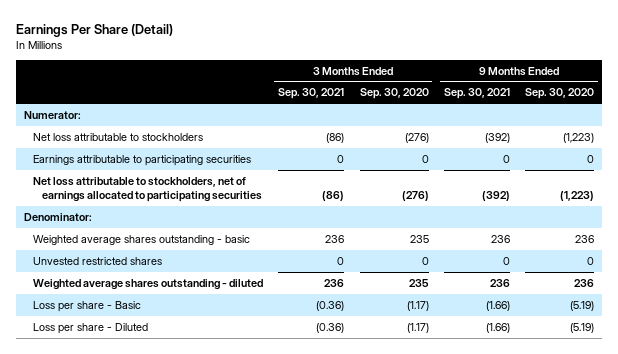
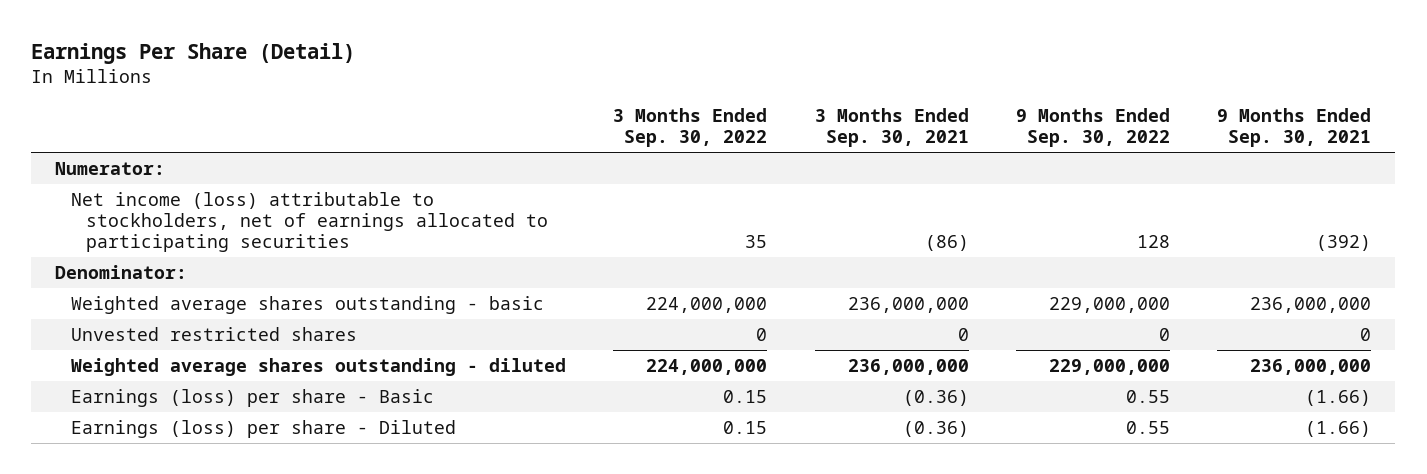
[359,88,429,100] Sep. 30, 2020 -> none
[525,88,595,100] Sep. 30, 2020 -> none
none -> [613,108,768,148] 3 Months Ended Sep. 30, 2022
none -> [1015,108,1170,148] 9 Months Ended Sep. 30, 2022
[32,132,203,141] Net loss attributable to stockholders -> none
[32,154,251,166] Earnings attributable to participating securities -> none
[32,176,262,203] Net loss attributable to stockholders, net of earnings allocated to participating securities -> [70,191,549,252] Net income (loss) attributable to stockholders, net of earnings allocated to participating securities
[325,234,345,243] 236 -> [847,296,969,313] 236,000,000
[490,234,510,243] 236 -> [1250,296,1372,313] 236,000,000
[324,278,345,287] 236 -> [847,358,969,375] 236,000,000
[489,278,510,287] 236 -> [1250,358,1372,375] 236,000,000
[32,300,141,312] Loss per share - Basic -> [70,388,434,407] Earnings (loss) per share - Basic
[32,322,148,334] Loss per share - Diluted -> [70,419,456,438] Earnings (loss) per share - Diluted

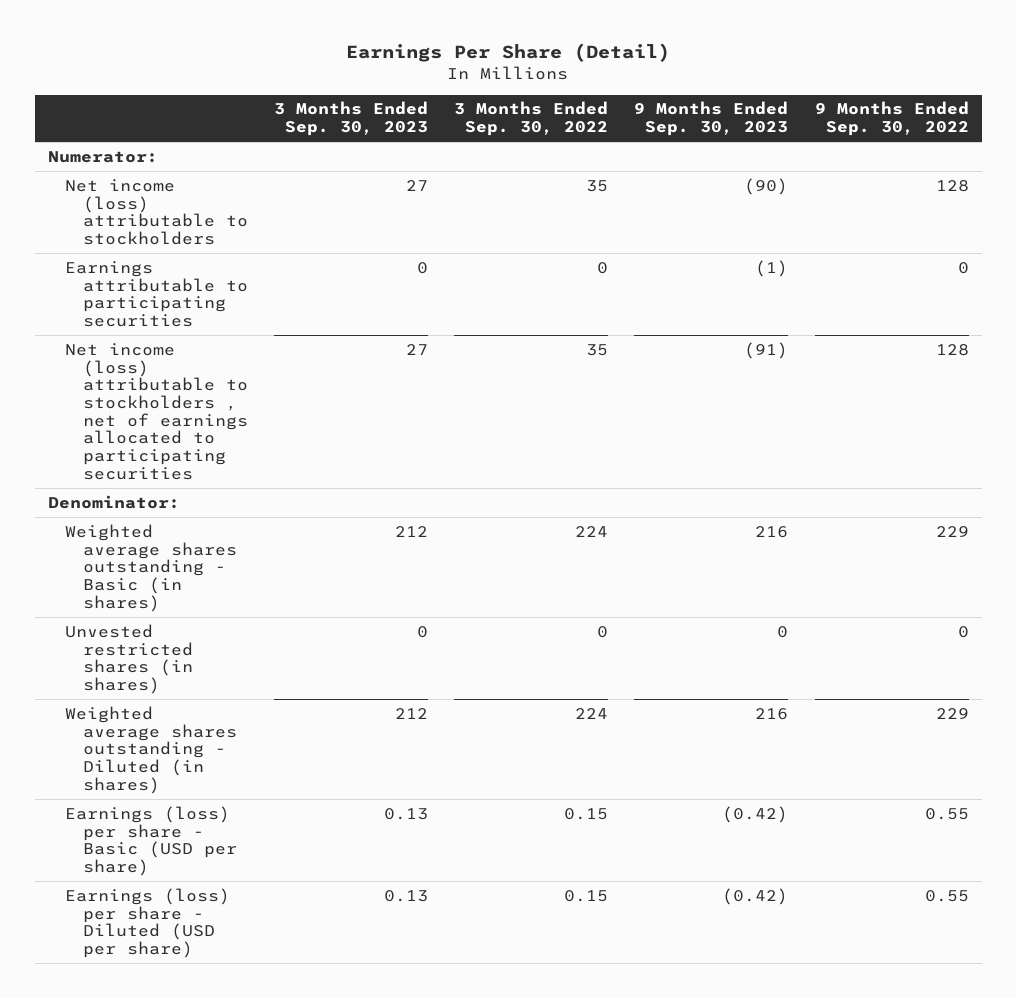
[814,108,969,148] 3 Months Ended Sep. 30, 2021 -> none
[1217,108,1372,148] 9 Months Ended Sep. 30, 2021 -> none
none -> [274,101,429,137] 3 Months Ended Sep. 30, 2023
none -> [634,101,789,137] 9 Months Ended Sep. 30, 2023
none -> [65,178,249,245] Net income (loss) attributable to stockholders
none -> [65,260,249,327] Earnings attributable to participating securities
[70,191,549,252] Net income (loss) attributable to stockholders, net of earnings allocated to participating securities -> [65,342,249,480] Net income (loss) attributable to stockholders , net of earnings allocated to participating securities
[70,295,544,314] Weighted average shares outstanding - basic -> [65,523,238,612] Weighted average shares outstanding - Basic (in shares)
[646,296,768,313] 224,000,000 -> [575,525,609,537] 224
[1048,296,1170,313] 229,000,000 -> [935,525,969,537] 229
[70,326,357,341] Unvested restricted shares -> [65,623,194,694] Unvested restricted shares (in shares)
[70,357,566,376] Weighted average shares outstanding - diluted -> [65,705,238,794] Weighted average shares outstanding - Diluted (in shares)
[646,358,768,375] 224,000,000 -> [575,707,609,719] 224
[1048,358,1170,375] 229,000,000 -> [935,707,969,719] 229
[70,388,434,407] Earnings (loss) per share - Basic -> [65,805,238,876] Earnings (loss) per share - Basic (USD per share)
[70,419,456,438] Earnings (loss) per share - Diluted -> [65,887,231,958] Earnings (loss) per share - Diluted (USD per share)

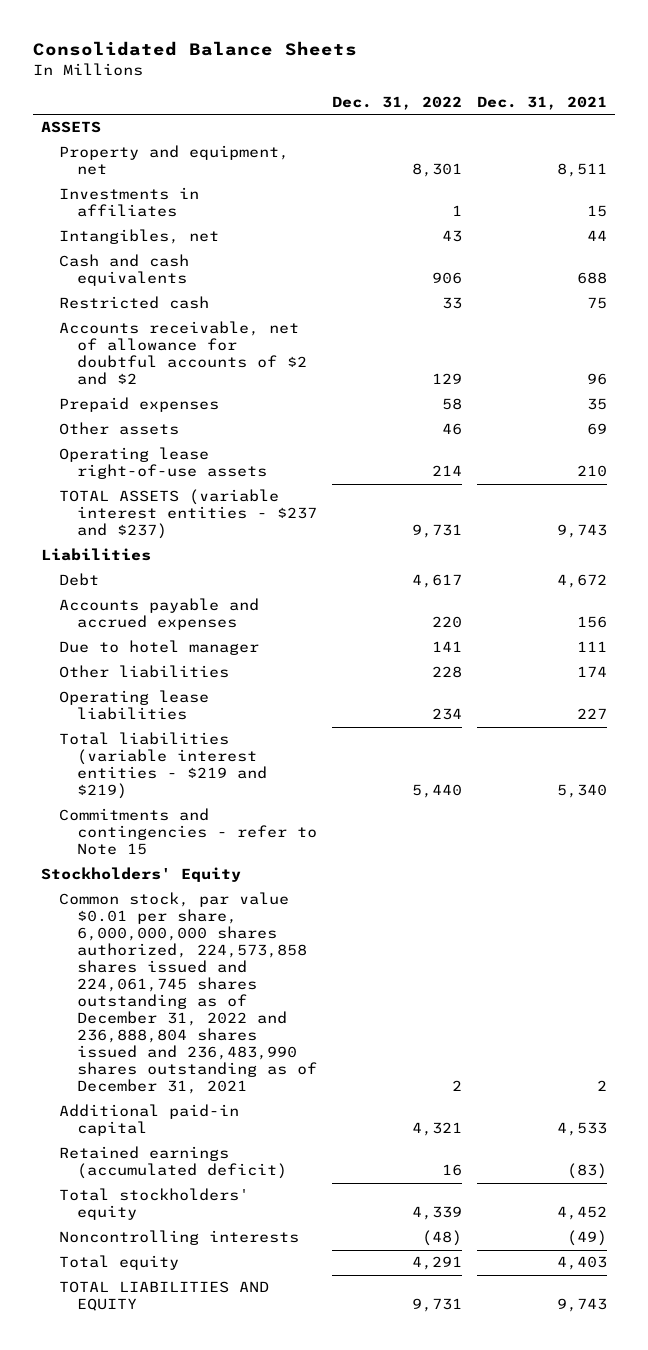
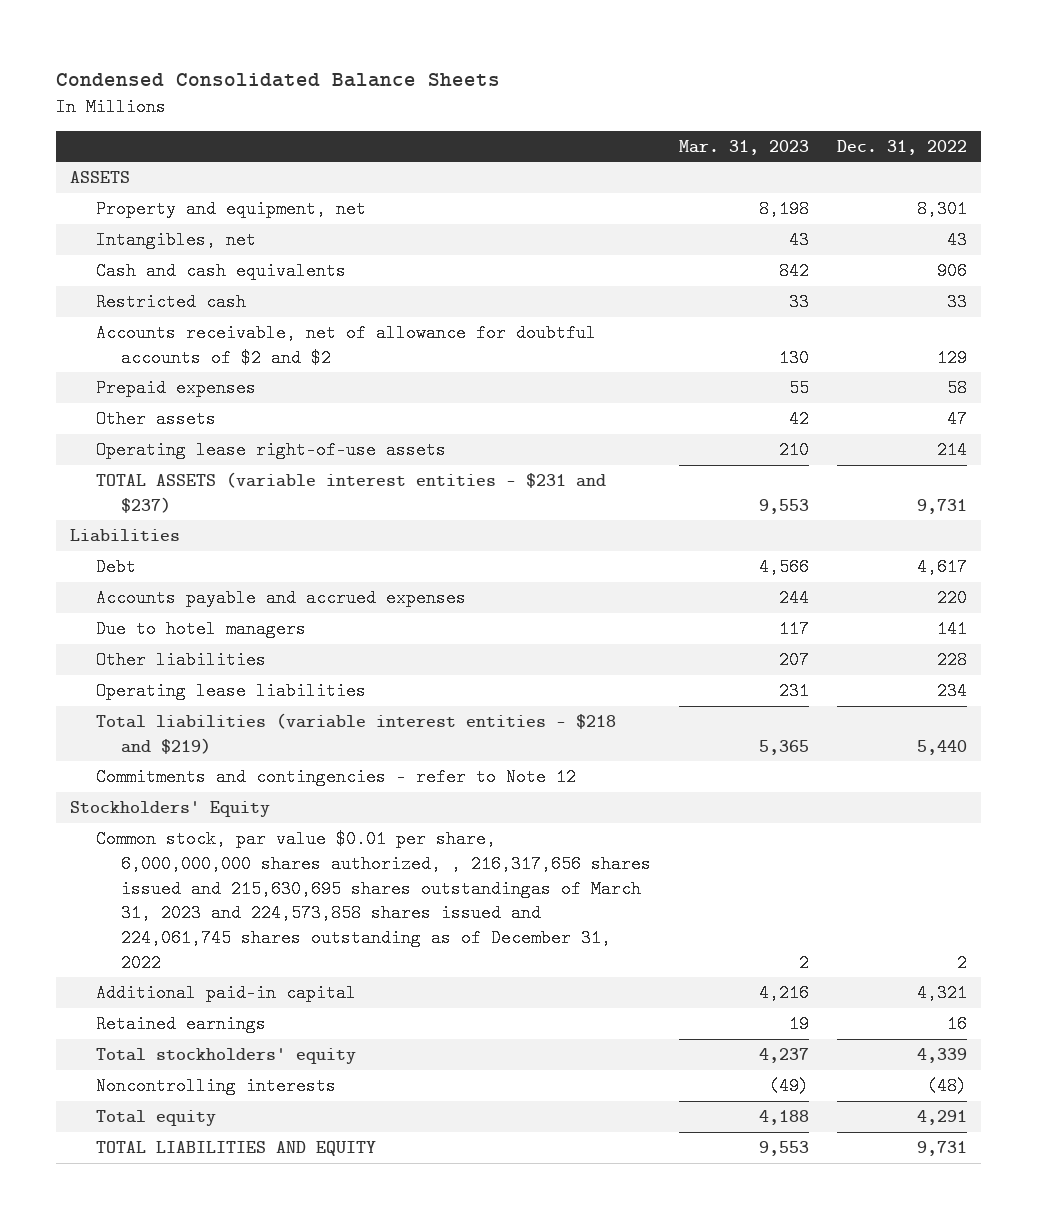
[32,41,357,57] Consolidated Balance Sheets -> [55,72,500,87] Condensed Consolidated Balance Sheets
[477,95,608,110] Dec. 31, 2021 -> none
none -> [679,139,810,155] Mar. 31, 2023
[58,187,199,218] Investments in affiliates -> none
[442,423,463,436] 46 -> [947,410,968,429] 47
[58,489,317,540] TOTAL ASSETS (variable interest entities - $237 and $237) -> [95,472,606,513] TOTAL ASSETS (variable interest entities - $231 and $237)
[58,640,259,656] Due to hotel manager -> [95,620,306,639] Due to hotel managers
[58,732,267,800] Total liabilities (variable interest entities - $219 and $219) -> [95,713,616,754] Total liabilities (variable interest entities - $218 and $219)
[58,808,317,856] Commitments and contingencies - refer to Note 15 -> [95,768,576,787] Commitments and contingencies - refer to Note 12
[58,892,317,1095] Common stock, par value $0.01 per share, 6,000,000,000 shares authorized, 224,573,858 shares issued and 224,061,745 shares outstanding as of December 31, 2022 and 236,888,804 shares issued and 236,483,990 shares outstanding as of December 31, 2021 -> [95,830,652,972] Common stock, par value $0.01 per share, 6,000,000,000 shares authorized, , 216,317,656 shares issued and 215,630,695 shares outstandingas of March 31, 2023 and 224,573,858 shares issued and 224,061,745 shares outstanding as of December 31, 2022
[58,1146,287,1180] Retained earnings (accumulated deficit) -> [95,1015,266,1034] Retained earnings

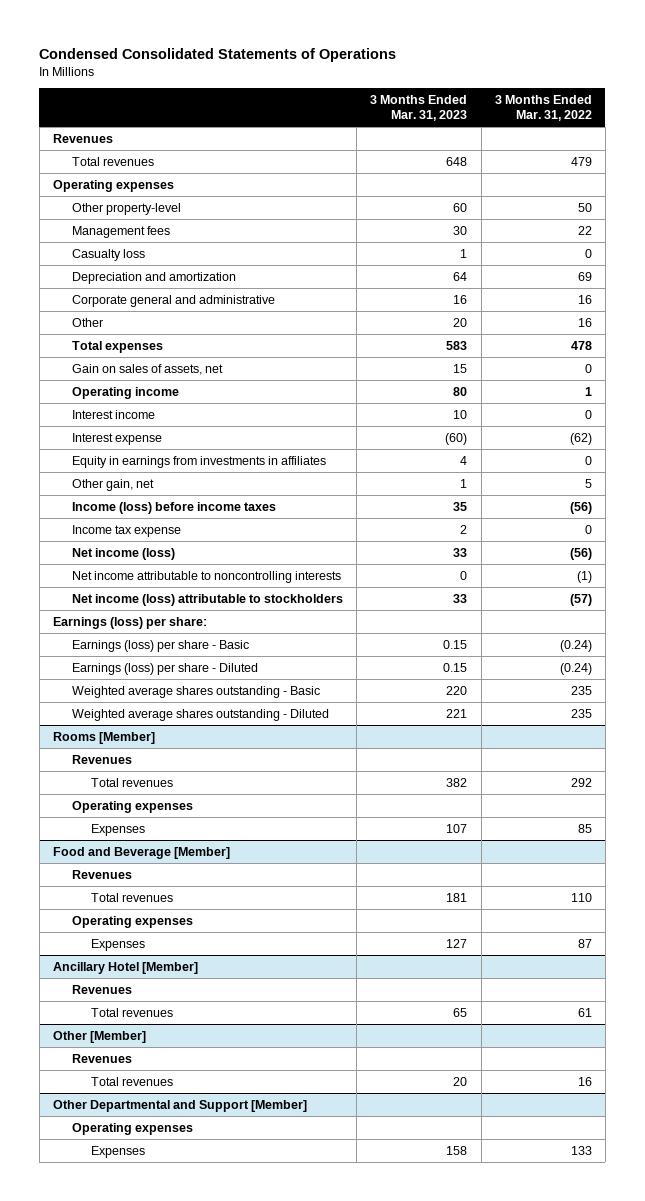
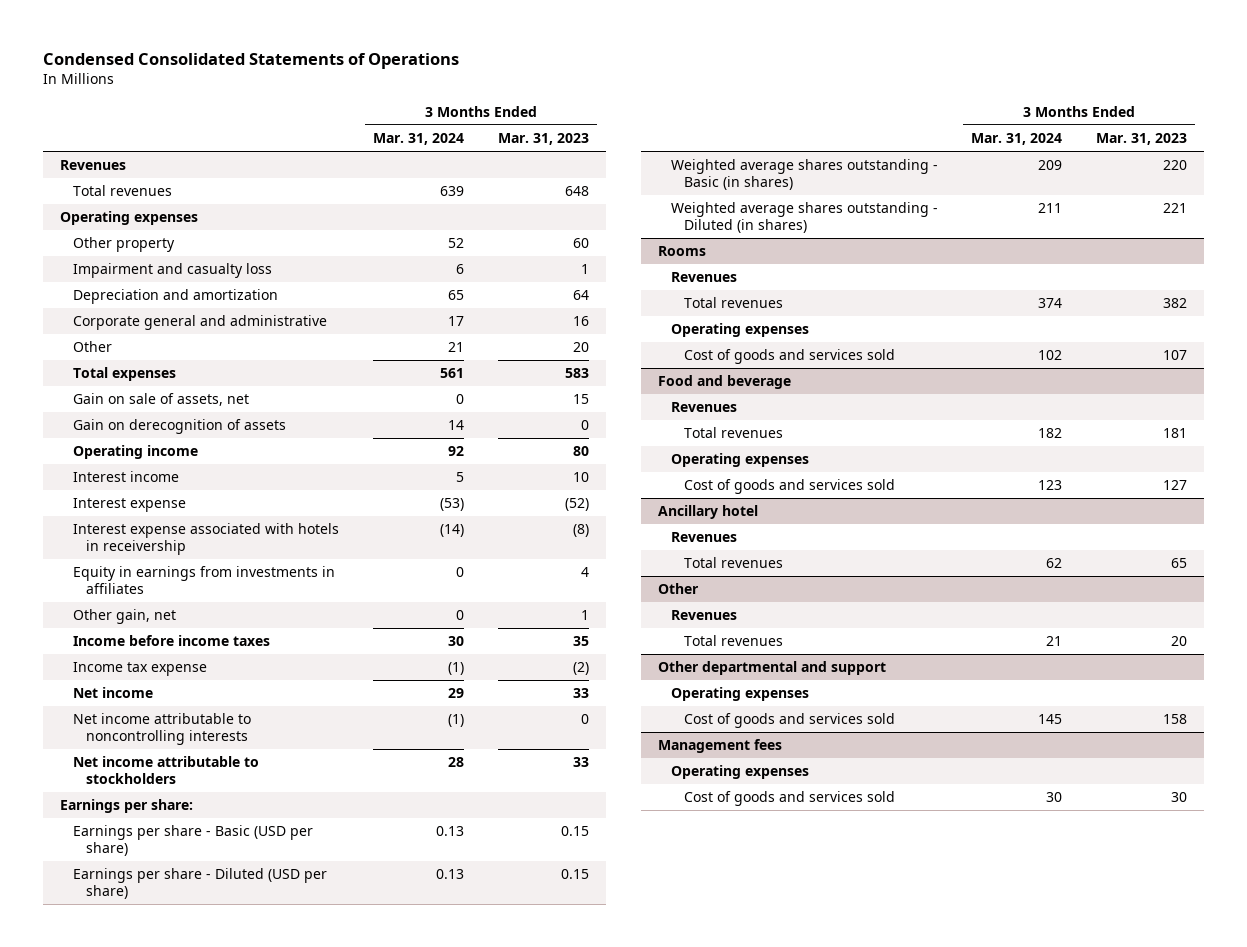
[494,95,592,121] 3 Months Ended Mar. 31, 2022 -> none
none -> [373,133,465,146] Mar. 31, 2024
[71,226,170,239] Management fees -> none
[71,203,181,216] Other property-level -> [72,237,175,253] Other property
[71,249,145,262] Casualty loss -> [72,263,272,279] Impairment and casualty loss
[71,364,223,376] Gain on sales of assets, net -> [72,393,249,407] Gain on sale of assets, net
none -> [72,419,286,435] Gain on derecognition of assets
[445,433,468,446] (60) -> [564,498,589,512] (52)
none -> [72,523,339,555] Interest expense associated with hotels in receivership
[71,502,276,515] Income (loss) before income taxes -> [72,635,270,647] Income before income taxes
[460,525,468,535] 2 -> [572,662,589,676] (2)
[71,548,175,561] Net income (loss) -> [72,687,153,699] Net income
[71,594,343,607] Net income (loss) attributable to stockholders -> [72,756,259,784] Net income attributable to stockholders
[52,617,207,630] Earnings (loss) per share: -> [59,799,193,814] Earnings per share:
[71,640,249,653] Earnings (loss) per share - Basic -> [72,825,313,856] Earnings per share - Basic (USD per share)
[71,663,258,676] Earnings (loss) per share - Diluted -> [72,868,327,899] Earnings per share - Diluted (USD per share)
[71,686,320,699] Weighted average shares outstanding - Basic -> [670,159,938,190] Weighted average shares outstanding - Basic (in shares)
[71,709,329,722] Weighted average shares outstanding - Diluted -> [670,202,938,233] Weighted average shares outstanding - Diluted (in shares)
[52,732,155,745] Rooms [Member] -> [657,246,706,257] Rooms
[90,824,145,837] Expenses -> [684,349,896,365] Cost of goods and services sold
[52,847,230,860] Food and Beverage [Member] -> [657,375,791,390] Food and beverage
[90,939,145,952] Expenses -> [684,479,896,495] Cost of goods and services sold
[52,962,198,975] Ancillary Hotel [Member] -> [657,505,758,520] Ancillary hotel
[52,1031,146,1044] Other [Member] -> [657,583,699,595] Other
[52,1100,307,1113] Other Departmental and Support [Member] -> [657,661,886,676] Other departmental and support
[90,1146,145,1159] Expenses -> [684,713,896,729] Cost of goods and services sold
none -> [657,739,782,754] Management fees
none -> [670,765,809,780] Operating expenses
none -> [684,791,896,807] Cost of goods and services sold

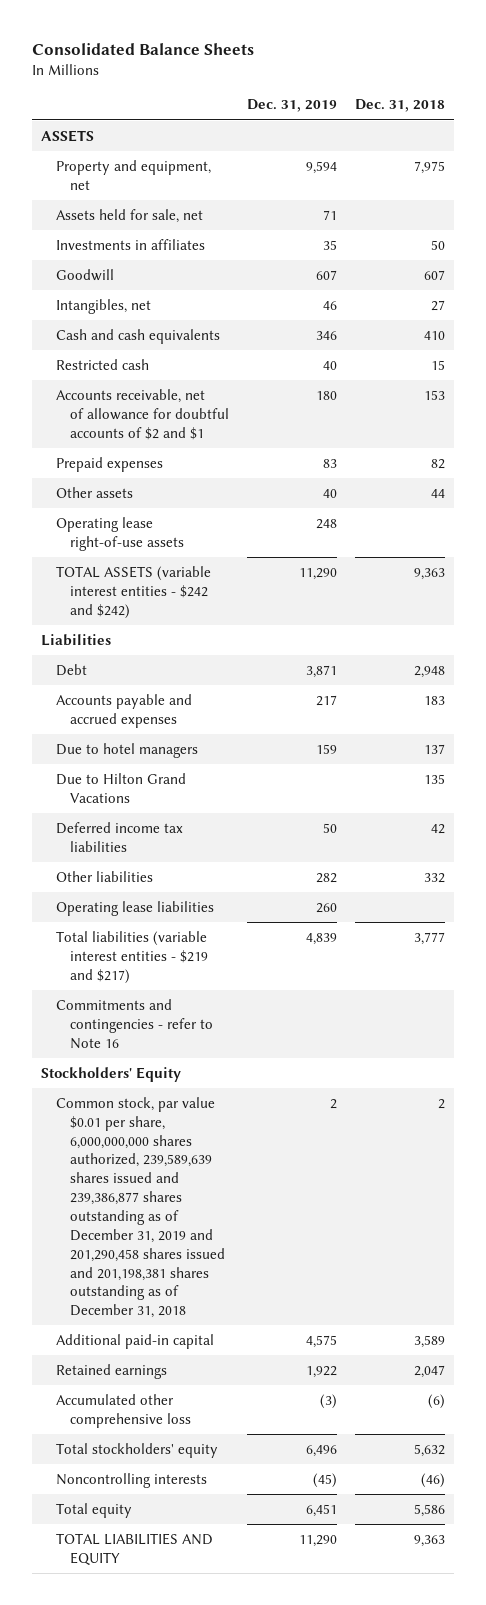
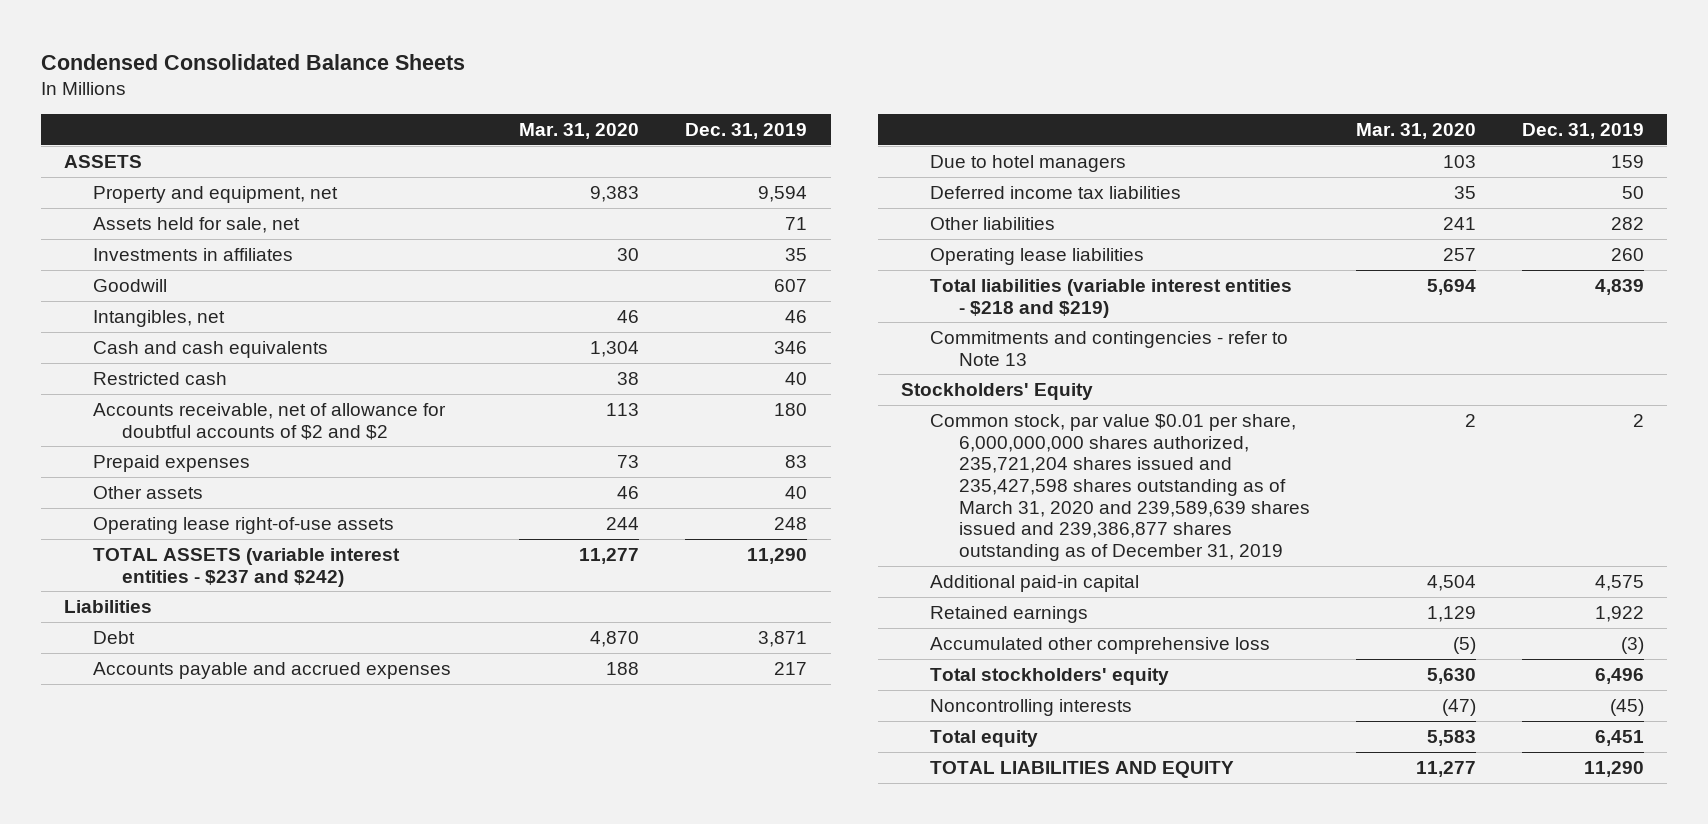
[31,42,254,55] Consolidated Balance Sheets -> [40,53,465,70] Condensed Consolidated Balance Sheets
[354,99,445,113] Dec. 31, 2018 -> none
none -> [519,123,640,140] Mar. 31, 2020
[55,388,230,440] Accounts receivable, net of allowance for doubtful accounts of $2 and $1 -> [93,402,447,440] Accounts receivable, net of allowance for doubtful accounts of $2 and $2
[55,565,211,619] TOTAL ASSETS (variable interest entities - $242 and $242) -> [93,547,401,587] TOTAL ASSETS (variable interest entities - $237 and $242)
[55,772,186,803] Due to Hilton Grand Vacations -> none
[55,930,209,984] Total liabilities (variable interest entities - $219 and $217) -> [929,278,1292,318] Total liabilities (variable interest entities - $218 and $219)
[55,998,214,1049] Commitments and contingencies - refer to Note 16 -> [929,330,1288,366] Commitments and contingencies - refer to Note 13
[55,1096,226,1319] Common stock, par value $0.01 per share, 6,000,000,000 shares authorized, 239,589,639 shares issued and 239,386,877 shares outstanding as of December 31, 2019 and 201,290,458 shares issued and 201,198,381 shares outstanding as of December 31, 2018 -> [929,413,1311,562] Common stock, par value $0.01 per share, 6,000,000,000 shares authorized, 235,721,204 shares issued and 235,427,598 shares outstanding as of March 31, 2020 and 239,589,639 shares issued and 239,386,877 shares outstanding as of December 31, 2019

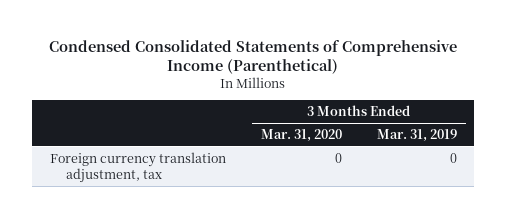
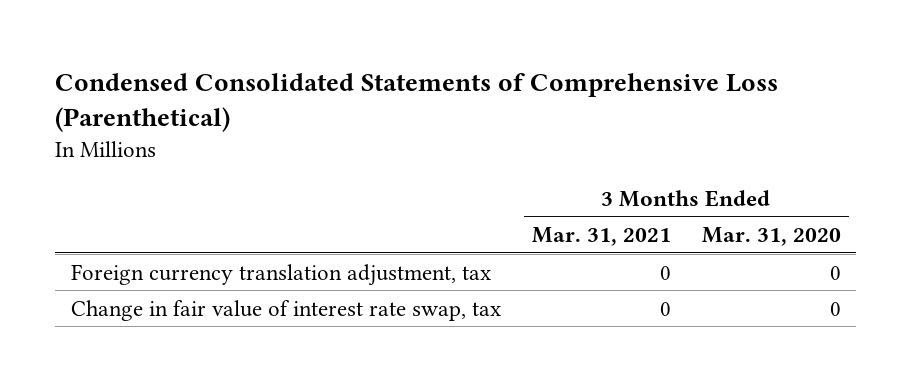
[49,39,458,74] Condensed Consolidated Statements of Comprehensive Income (Parenthetical) -> [55,72,779,133] Condensed Consolidated Statements of Comprehensive Loss (Parenthetical)
[376,128,457,142] Mar. 31, 2019 -> none
none -> [531,227,671,247] Mar. 31, 2021
none -> [70,299,501,321] Change in fair value of interest rate swap, tax

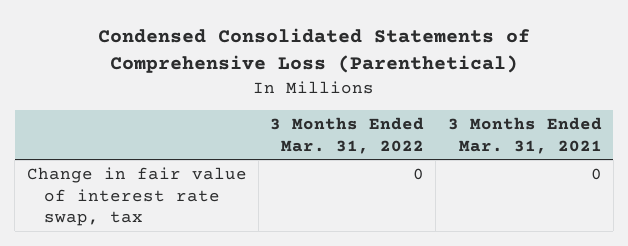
[701,227,841,247] Mar. 31, 2020 -> none
none -> [270,116,425,154] 3 Months Ended Mar. 31, 2022
[70,263,491,286] Foreign currency translation adjustment, tax -> none

